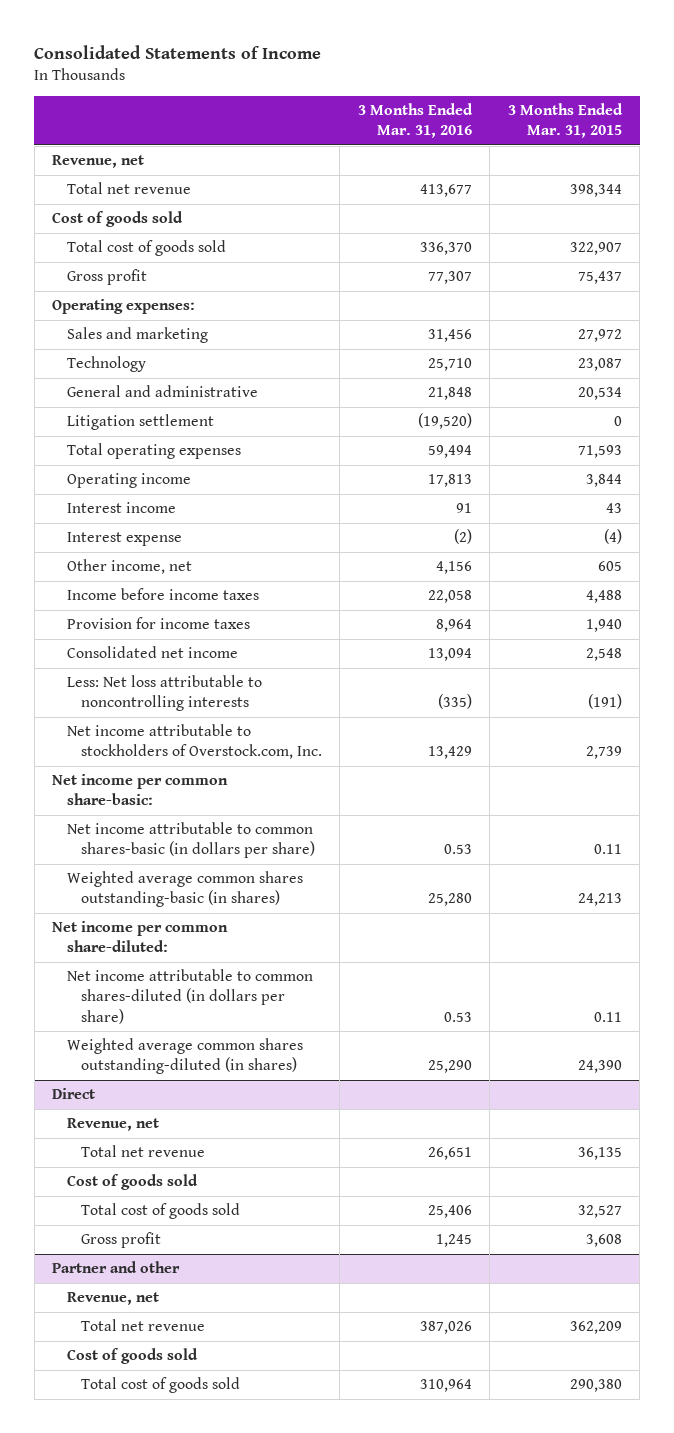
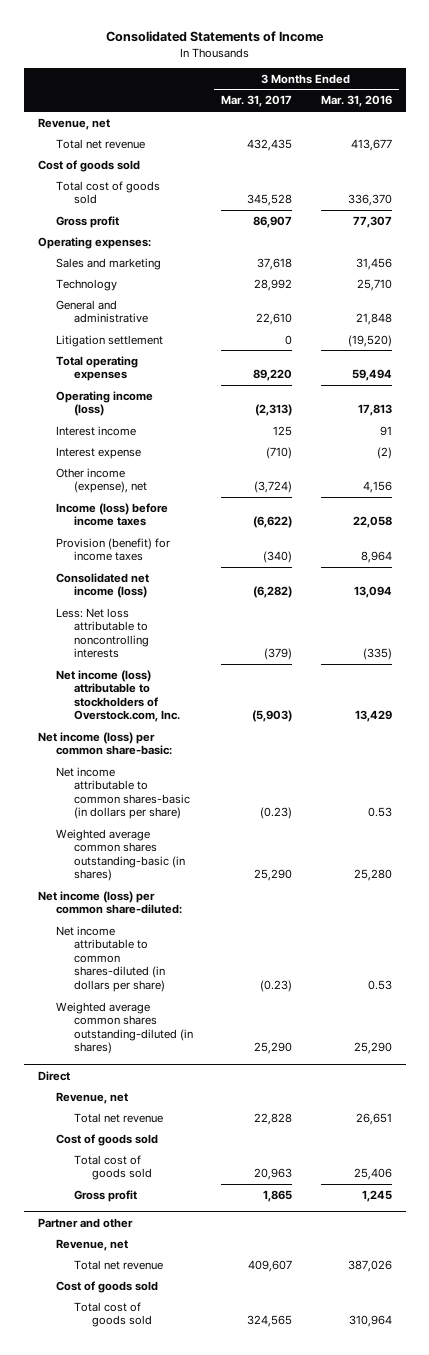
[507,103,623,139] 3 Months Ended Mar. 31, 2015 -> none
none -> [221,95,293,108] Mar. 31, 2017
[66,473,191,489] Operating income -> [55,390,153,417] Operating income (loss)
[66,559,192,575] Other income, net -> [55,467,147,494] Other income (expense), net
[66,588,259,601] Income before income taxes -> [55,502,168,527] Income (loss) before income taxes
[66,617,250,630] Provision for income taxes -> [55,537,170,562] Provision (benefit) for income taxes
[66,646,238,659] Consolidated net income -> [55,572,149,599] Consolidated net income (loss)
[66,724,322,760] Net income attributable to stockholders of Overstock.com, Inc. -> [55,669,180,723] Net income (loss) attributable to stockholders of Overstock.com, Inc.
[52,774,229,806] Net income per common share-basic: -> [37,731,172,756] Net income (loss) per common share-basic:
[52,921,229,953] Net income per common share-diluted: -> [37,890,182,915] Net income (loss) per common share-diluted:

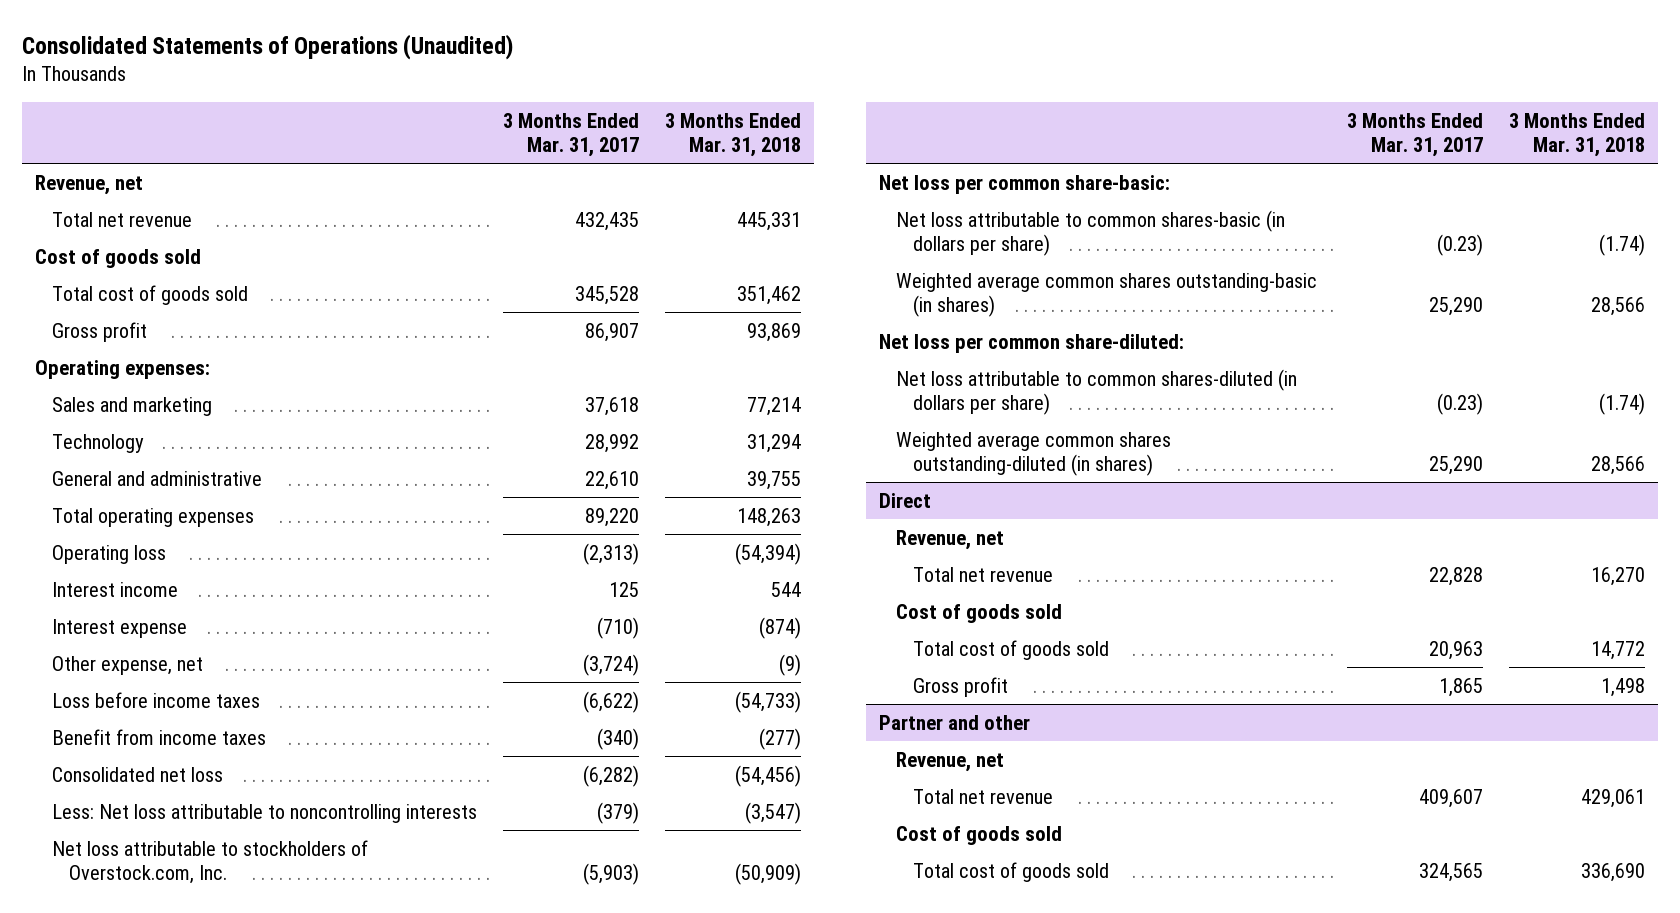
[105,31,324,43] Consolidated Statements of Income -> [21,33,513,60] Consolidated Statements of Operations (Unaudited)
[320,95,392,108] Mar. 31, 2016 -> none
none -> [665,112,802,158] 3 Months Ended Mar. 31, 2018
[55,334,163,347] Litigation settlement -> none
[55,390,153,417] Operating income (loss) -> [51,544,166,564] Operating loss
[55,467,147,494] Other income (expense), net -> [51,655,203,675] Other expense, net
[55,502,168,527] Income (loss) before income taxes -> [51,691,260,708] Loss before income taxes
[55,537,170,562] Provision (benefit) for income taxes -> [51,728,266,745] Benefit from income taxes
[55,572,149,599] Consolidated net income (loss) -> [51,766,223,782] Consolidated net loss
[55,669,180,723] Net income (loss) attributable to stockholders of Overstock.com, Inc. -> [51,839,368,885] Net loss attributable to stockholders of Overstock.com, Inc.
[37,731,172,756] Net income (loss) per common share-basic: -> [878,174,1170,194] Net loss per common share-basic:
[55,766,190,820] Net income attributable to common shares-basic (in dollars per share) -> [896,209,1286,257] Net loss attributable to common shares-basic (in dollars per share)
[37,890,182,915] Net income (loss) per common share-diluted: -> [878,333,1184,353] Net loss per common share-diluted:
[55,925,165,992] Net income attributable to common shares-diluted (in dollars per share) -> [896,368,1298,416] Net loss attributable to common shares-diluted (in dollars per share)

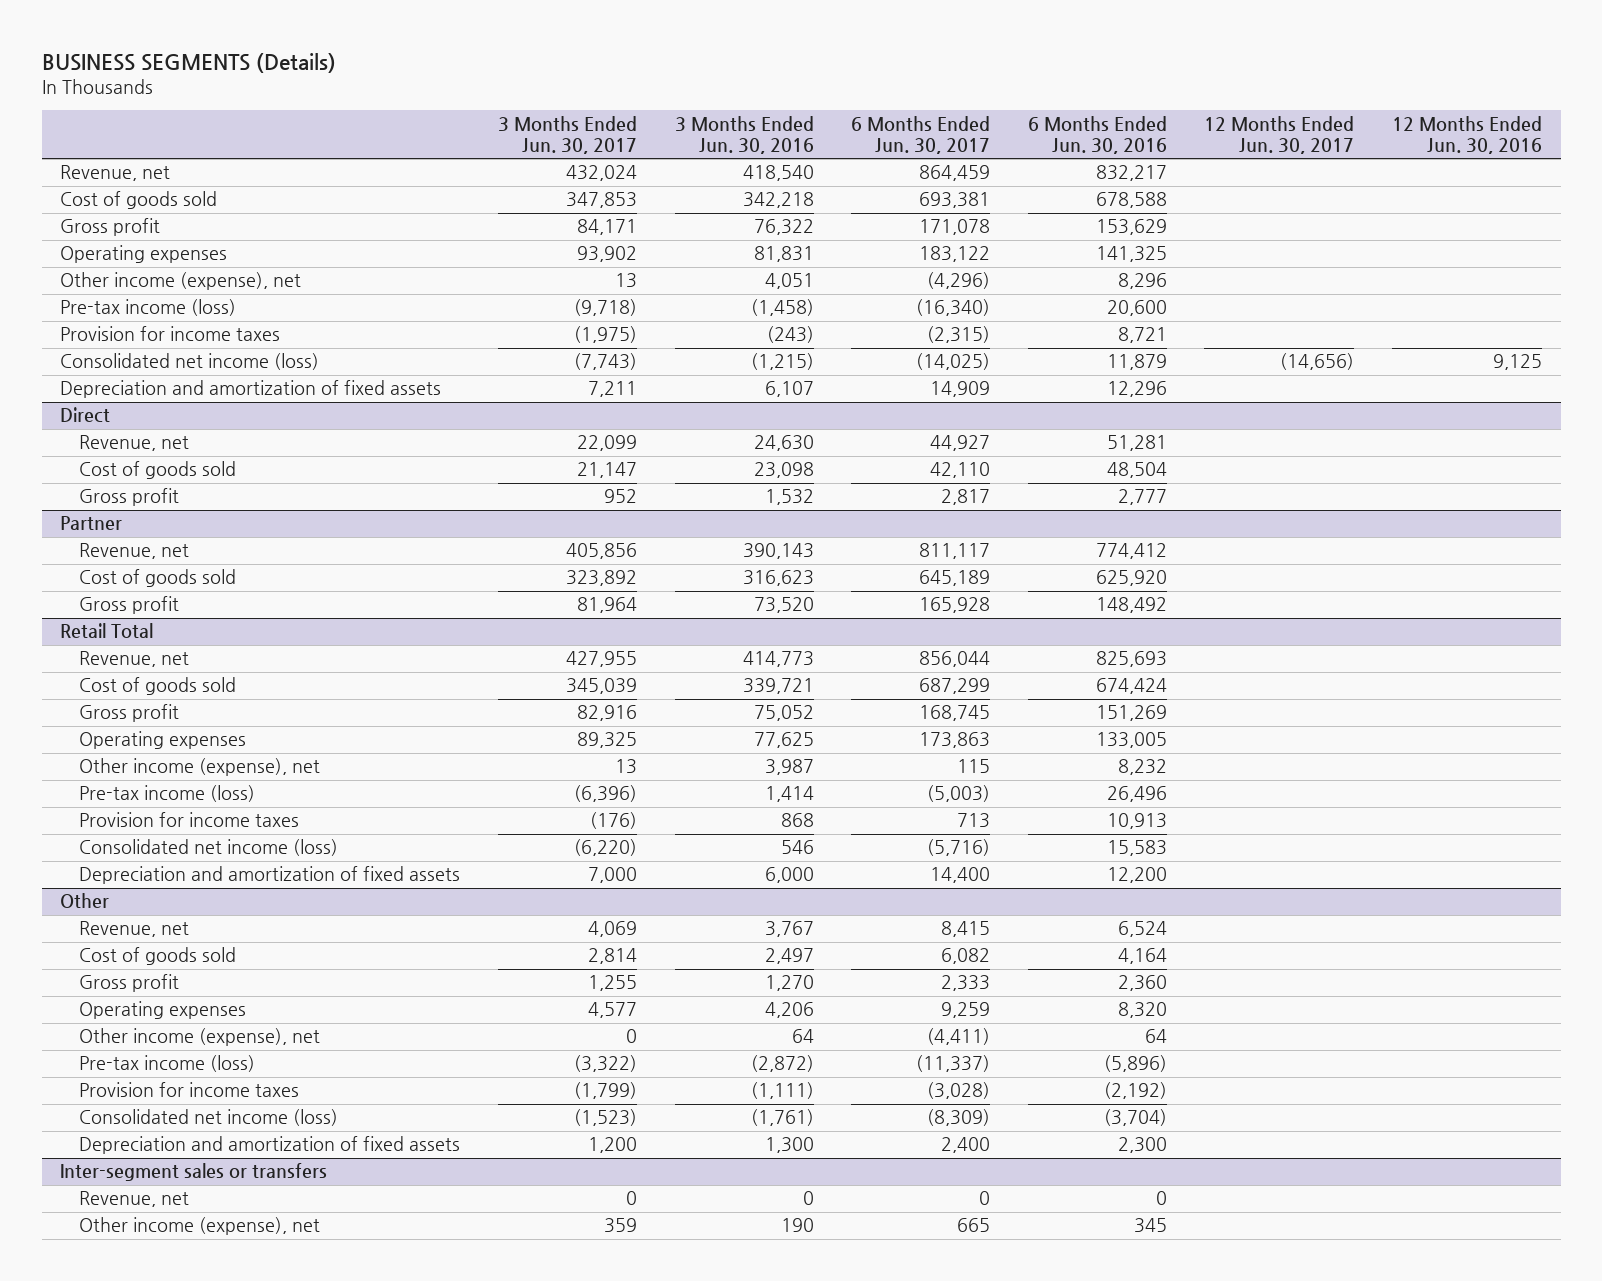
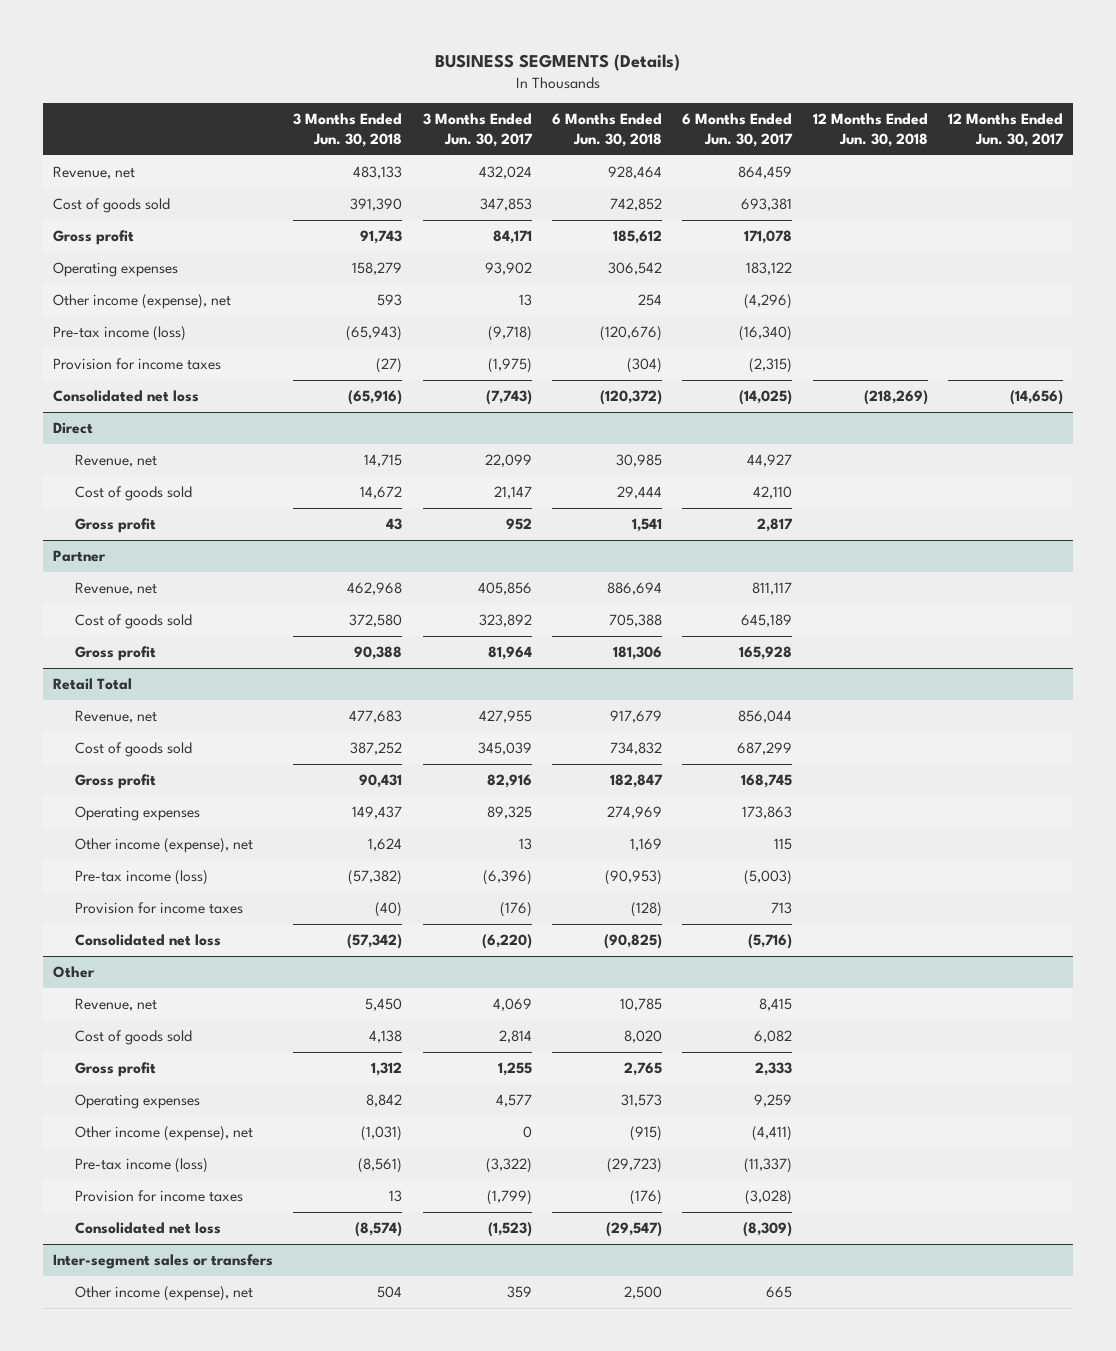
[674,115,814,155] 3 Months Ended Jun. 30, 2016 -> none
[1027,115,1167,155] 6 Months Ended Jun. 30, 2016 -> none
[1392,115,1543,155] 12 Months Ended Jun. 30, 2016 -> none
none -> [293,113,403,147] 3 Months Ended Jun. 30, 2018
none -> [551,113,662,147] 6 Months Ended Jun. 30, 2018
none -> [812,113,928,147] 12 Months Ended Jun. 30, 2018
[60,380,442,399] Depreciation and amortization of fixed assets -> none
[60,353,320,371] Consolidated net income (loss) -> [52,390,199,403] Consolidated net loss
[79,866,461,885] Depreciation and amortization of fixed assets -> none
[79,839,339,857] Consolidated net income (loss) -> [74,934,221,947] Consolidated net loss
[79,1136,461,1155] Depreciation and amortization of fixed assets -> none
[79,1109,339,1127] Consolidated net income (loss) -> [74,1222,221,1235] Consolidated net loss
[79,1191,190,1208] Revenue, net -> none

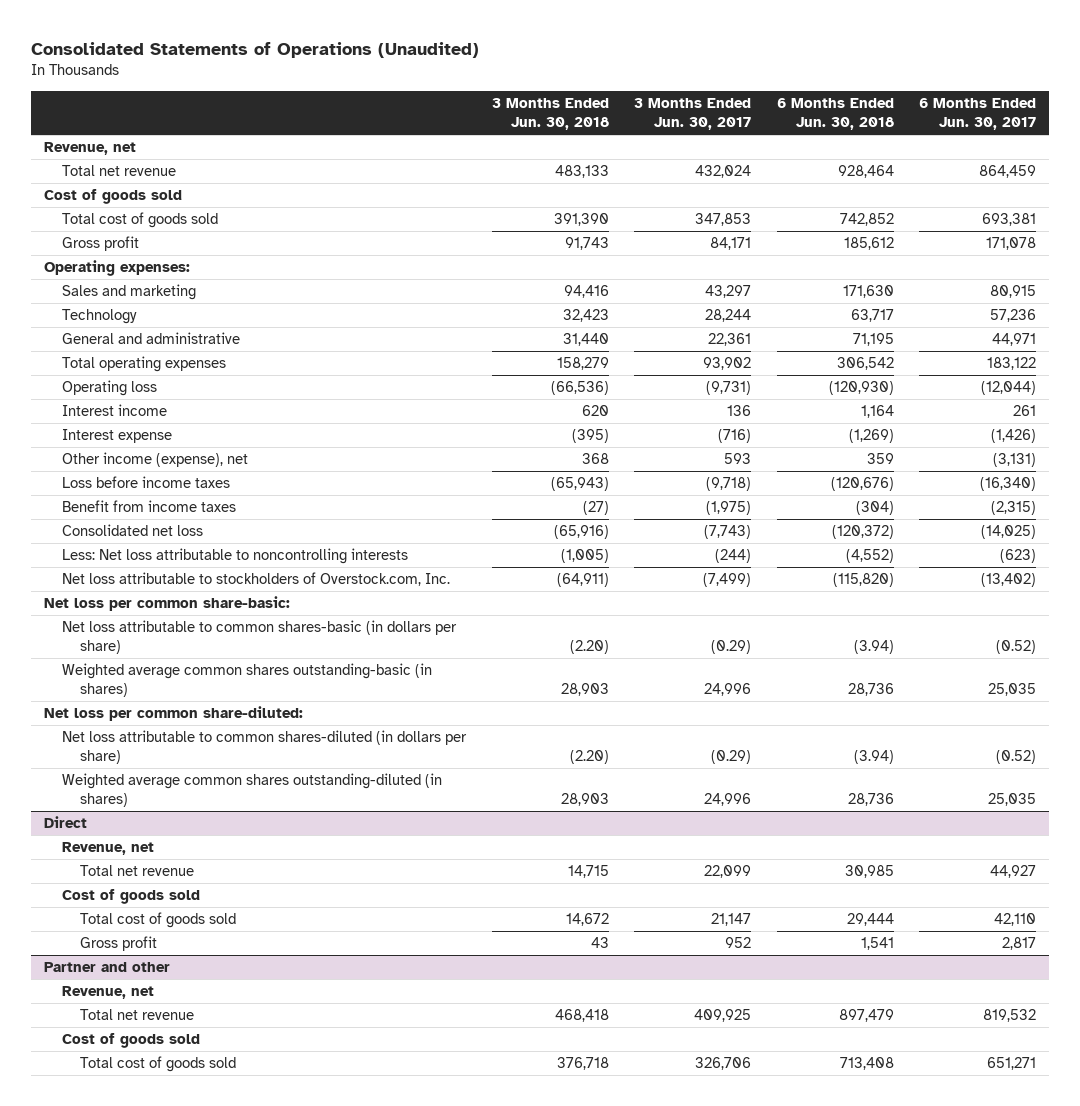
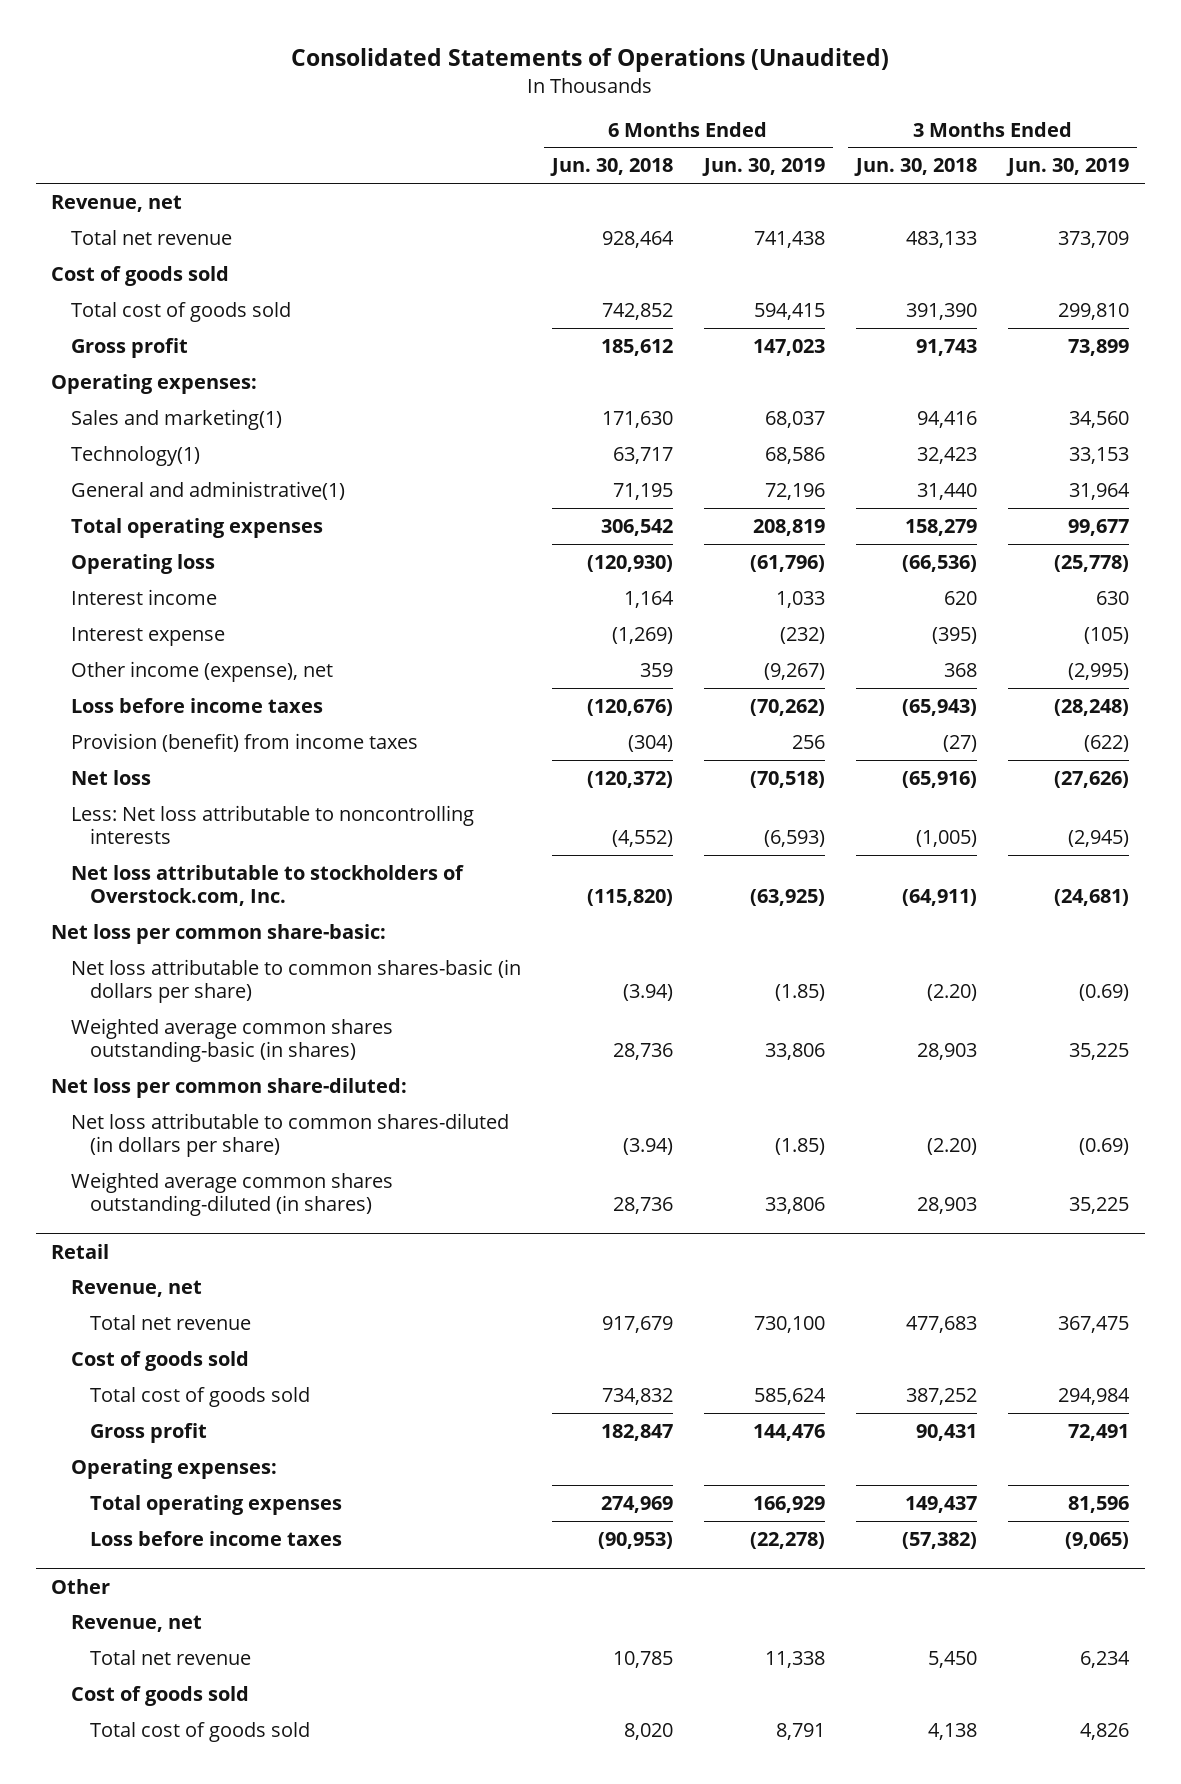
[634,98,752,131] 3 Months Ended Jun. 30, 2017 -> none
[918,98,1036,131] 6 Months Ended Jun. 30, 2017 -> none
none -> [701,158,825,177] Jun. 30, 2019
none -> [1006,158,1130,177] Jun. 30, 2019
[62,284,197,301] Sales and marketing -> [70,408,282,430] Sales and marketing(1)
[62,309,138,325] Technology -> [70,445,200,466] Technology(1)
[62,332,241,345] General and administrative -> [70,480,345,500] General and administrative(1)
[62,500,237,513] Benefit from income taxes -> [70,732,418,752] Provision (benefit) from income taxes
[62,524,204,537] Consolidated net loss -> [70,769,151,785] Net loss
[43,816,87,829] Direct -> none
none -> [51,1243,110,1259] Retail
[567,865,609,879] 14,715 -> [906,1315,978,1333] 477,683
[844,865,894,879] 30,985 -> [601,1315,673,1333] 917,679
[43,962,170,973] Partner and other -> none
[565,913,609,927] 14,672 -> [906,1387,978,1405] 387,252
[846,913,894,927] 29,444 -> [601,1387,673,1405] 734,832
[590,937,609,949] 43 -> [916,1423,978,1441] 90,431
[860,937,894,951] 1,541 -> [600,1423,673,1441] 182,847
none -> [70,1458,277,1479] Operating expenses:
none -> [90,1494,343,1515] Total operating expenses
none -> [90,1530,343,1546] Loss before income taxes
none -> [51,1578,111,1594] Other
[554,1009,609,1023] 468,418 -> [928,1650,978,1668] 5,450
[838,1009,894,1023] 897,479 -> [612,1650,673,1668] 10,785
[556,1057,609,1071] 376,718 -> [928,1722,978,1740] 4,138
[839,1057,894,1071] 713,408 -> [623,1722,673,1740] 8,020

